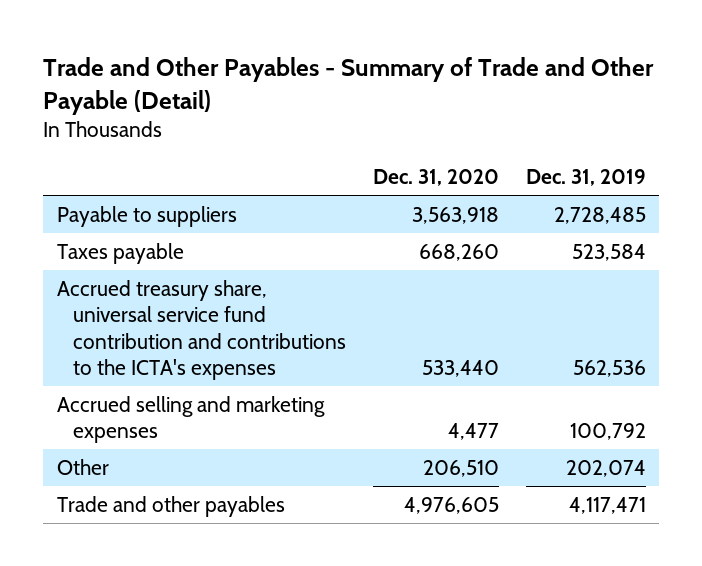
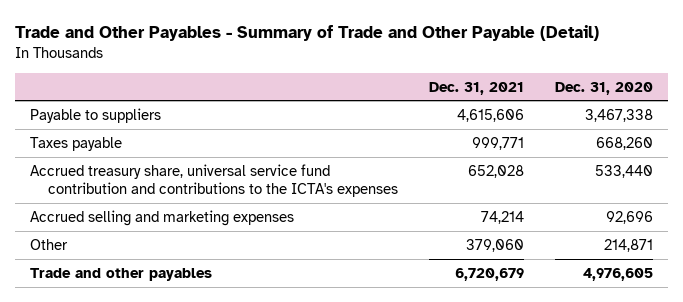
[525,169,646,187] Dec. 31, 2019 -> none
none -> [429,81,525,95] Dec. 31, 2021
[411,206,499,224] 3,563,918 -> [584,108,653,122] 3,467,338
[447,423,499,441] 4,477 -> [605,210,653,224] 92,696
[422,459,499,477] 206,510 -> [603,238,653,252] 214,871

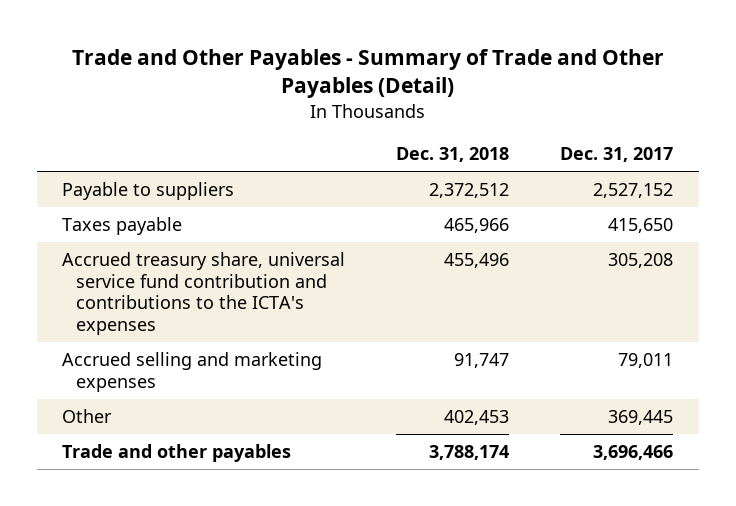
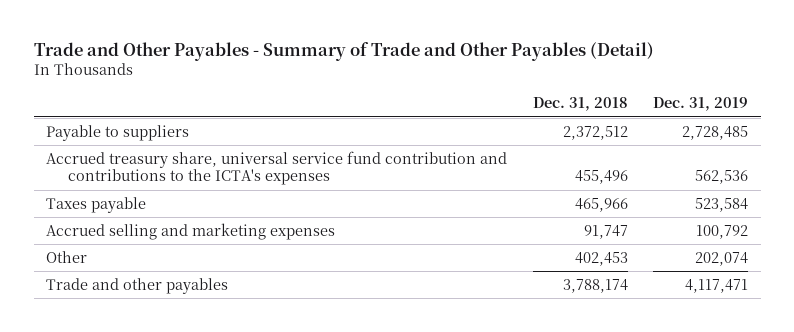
[560,147,674,163] Dec. 31, 2017 -> none
none -> [653,97,749,112] Dec. 31, 2019
[62,217,183,236] Taxes payable -> [46,196,147,213] Taxes payable

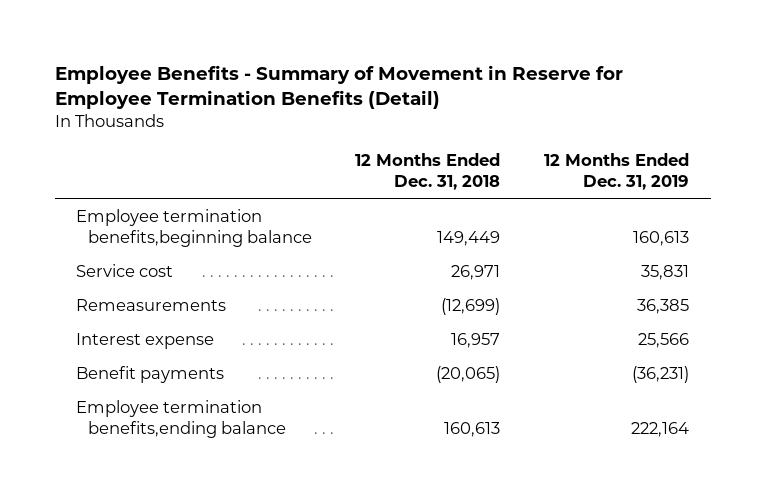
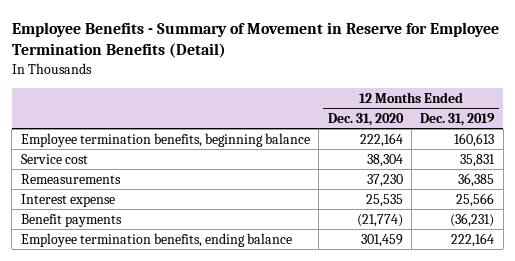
[355,152,501,190] 12 Months Ended Dec. 31, 2018 -> none
none -> [327,112,404,126] Dec. 31, 2020
[76,208,312,247] Employee termination benefits,beginning balance -> [20,132,310,147] Employee termination benefits, beginning balance
[76,399,286,438] Employee termination benefits,ending balance -> [20,232,292,247] Employee termination benefits, ending balance

